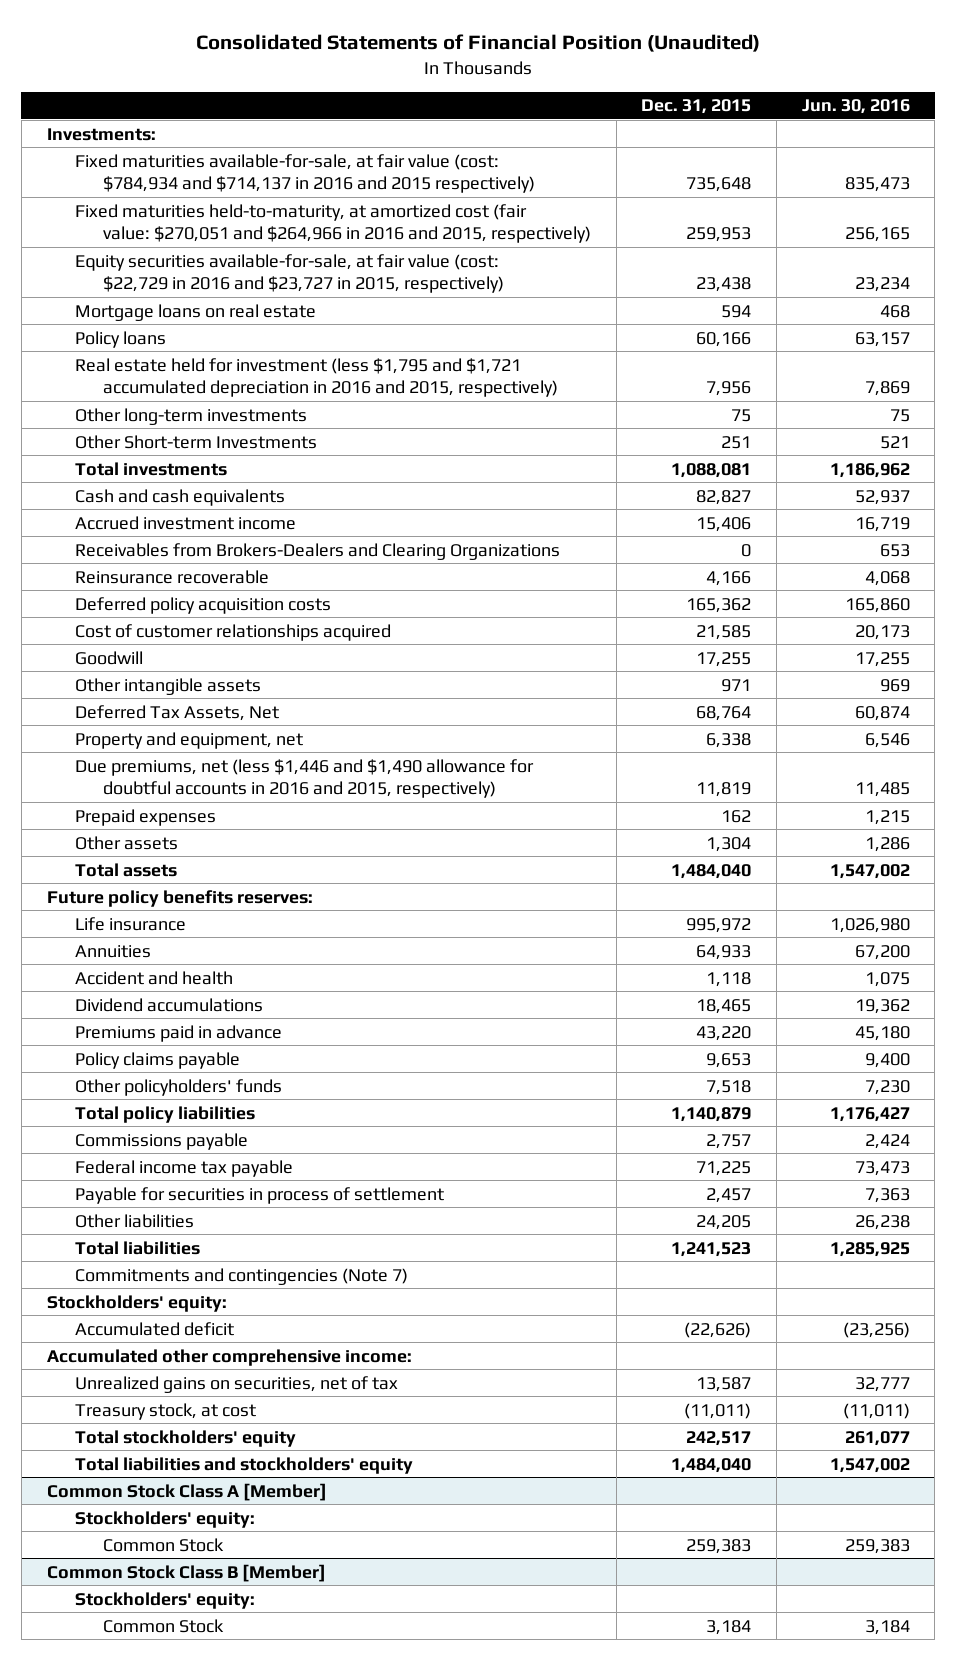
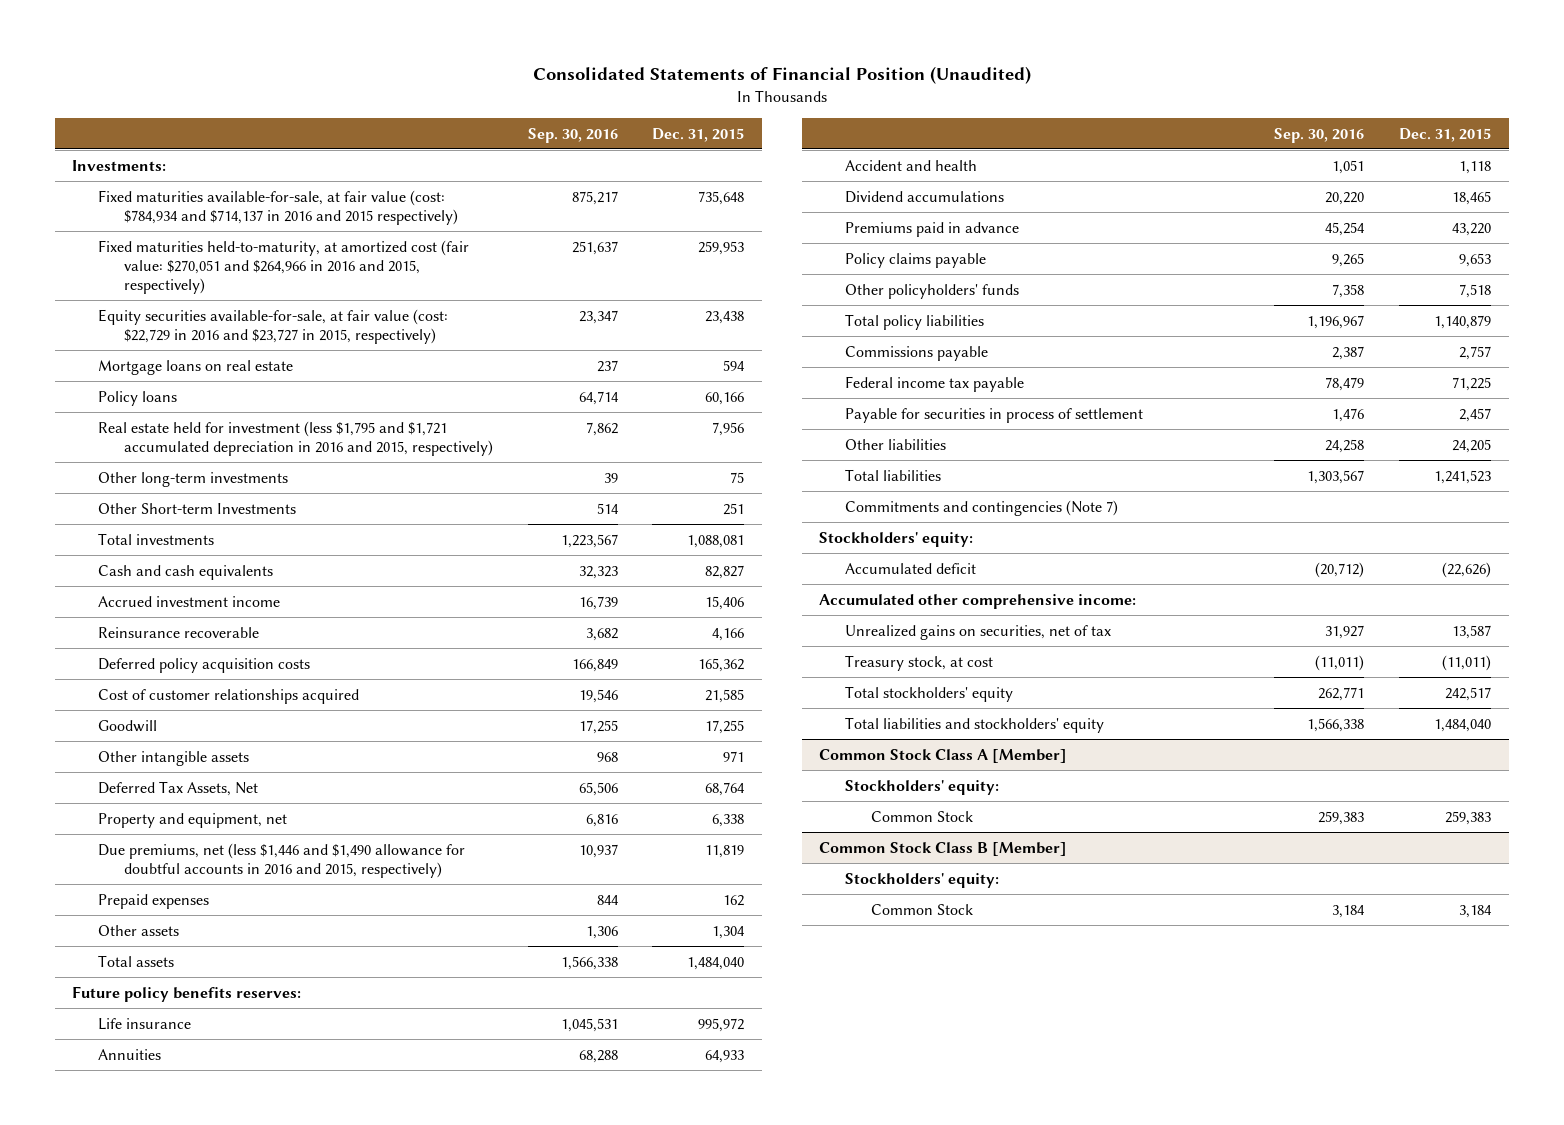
[801,99,910,115] Jun. 30, 2016 -> none
none -> [527,127,618,143] Sep. 30, 2016
[74,542,560,560] Receivables from Brokers-Dealers and Clearing Organizations -> none

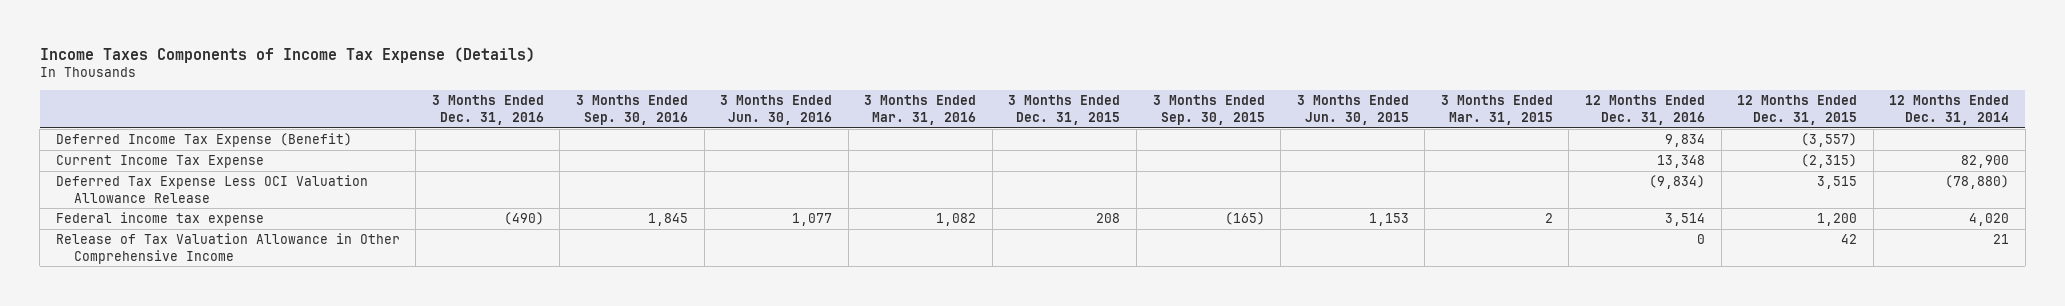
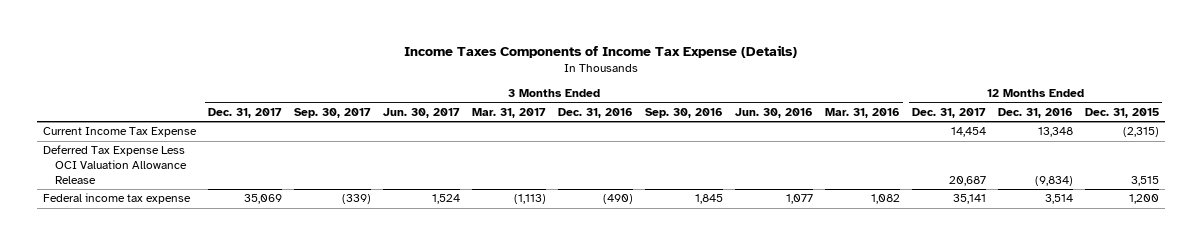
[1008,95,1121,126] 3 Months Ended Dec. 31, 2015 -> none
[1152,95,1265,126] 3 Months Ended Sep. 30, 2015 -> none
[1296,95,1409,126] 3 Months Ended Jun. 30, 2015 -> none
[1440,95,1553,126] 3 Months Ended Mar. 31, 2015 -> none
[1889,95,2010,126] 12 Months Ended Dec. 31, 2014 -> none
none -> [208,107,283,118] Dec. 31, 2017
none -> [294,107,372,118] Sep. 30, 2017
none -> [383,107,461,118] Jun. 30, 2017
none -> [472,107,547,118] Mar. 31, 2017
none -> [912,107,987,118] Dec. 31, 2017
[55,133,352,148] Deferred Income Tax Expense (Benefit) -> none
[55,233,400,264] Release of Tax Valuation Allowance in Other Comprehensive Income -> none

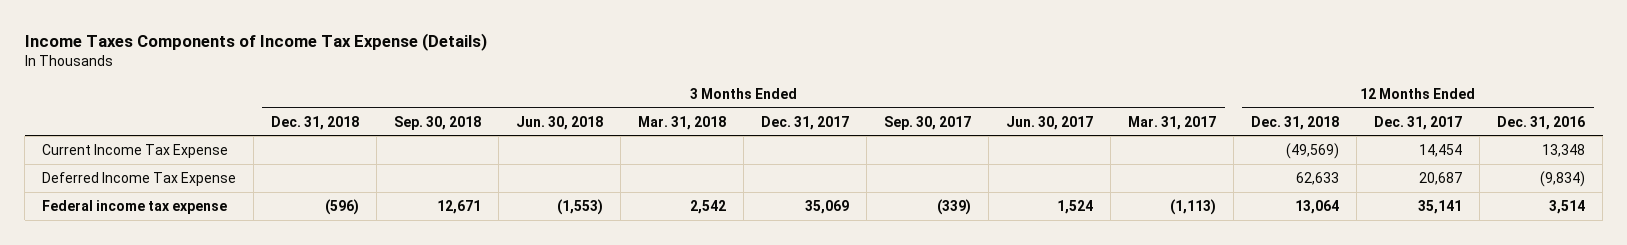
[558,107,634,118] Dec. 31, 2016 -> none
[645,107,724,118] Sep. 30, 2016 -> none
[735,107,814,118] Jun. 30, 2016 -> none
[825,107,901,118] Mar. 31, 2016 -> none
[1085,107,1160,118] Dec. 31, 2015 -> none
none -> [271,115,360,130] Dec. 31, 2018
none -> [394,115,482,130] Sep. 30, 2018
none -> [516,115,604,130] Jun. 30, 2018
none -> [638,115,727,130] Mar. 31, 2018
none -> [1251,115,1340,130] Dec. 31, 2018
[43,145,188,185] Deferred Tax Expense Less OCI Valuation Allowance Release -> [42,171,237,186] Deferred Income Tax Expense

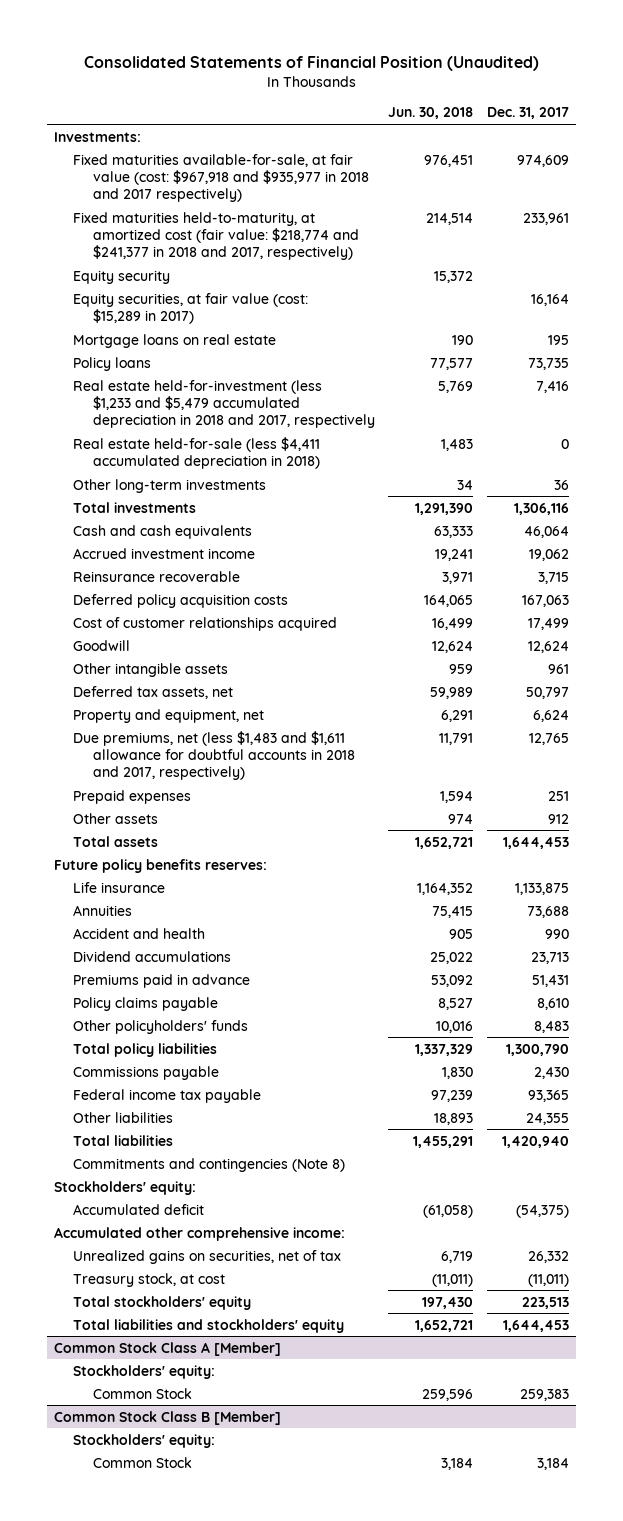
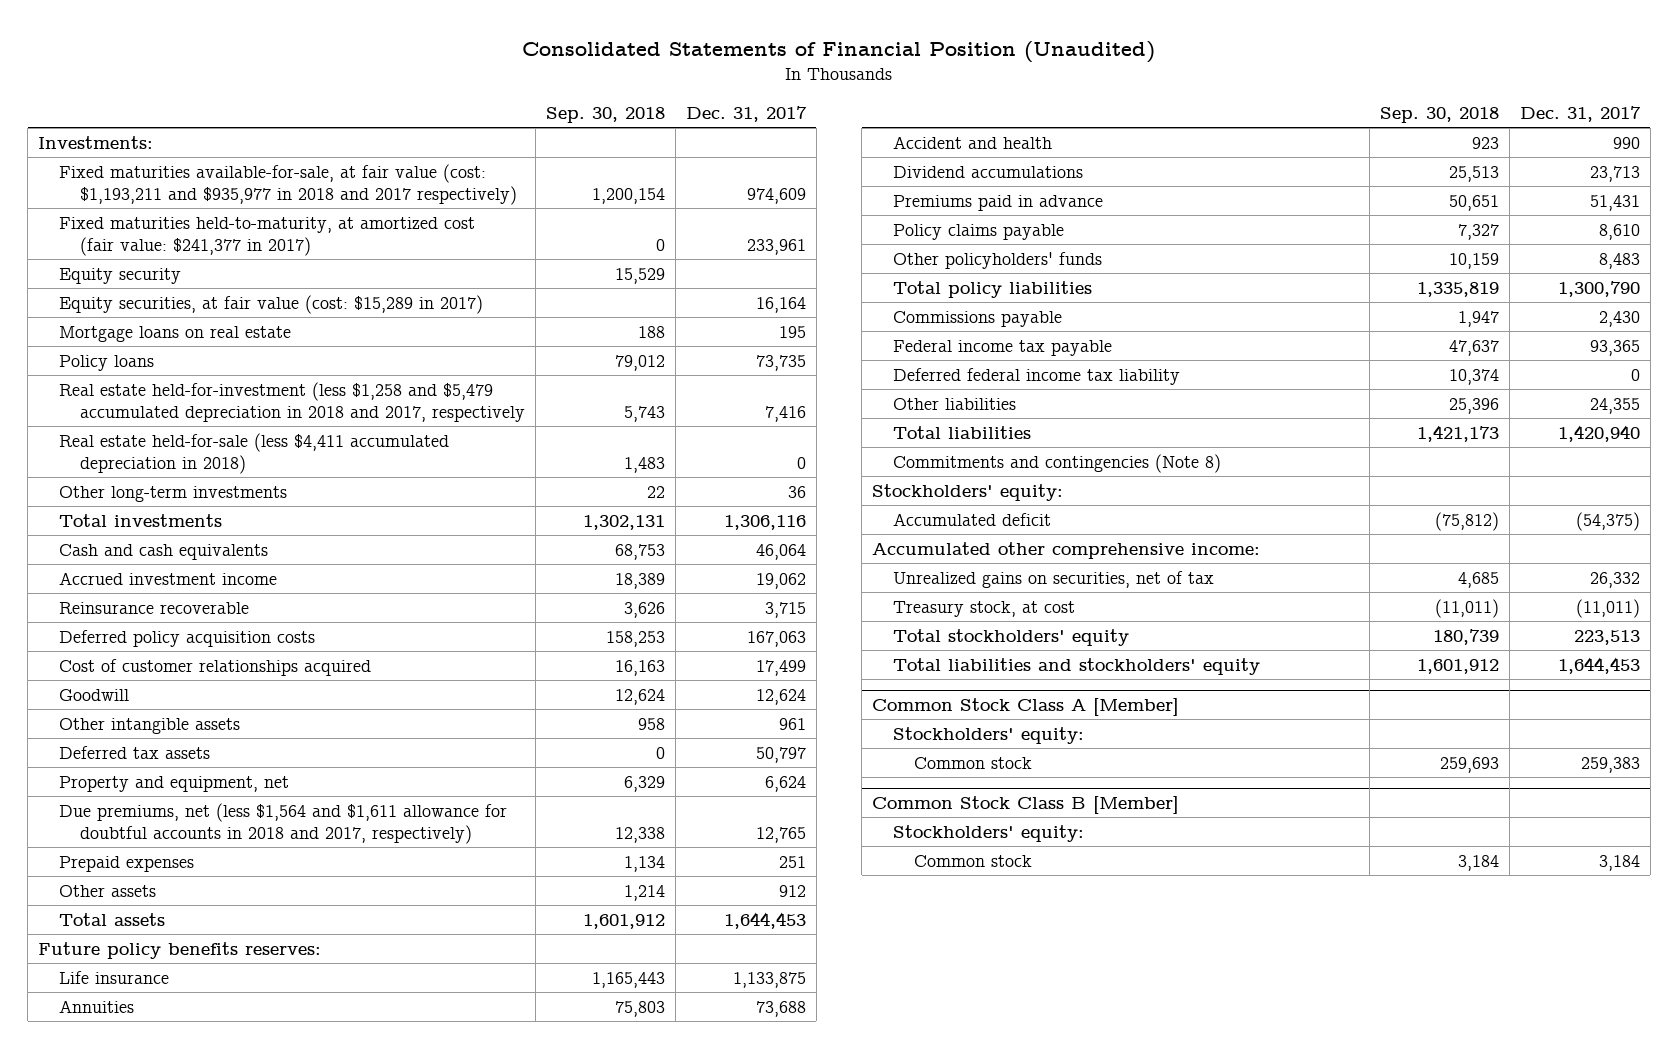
[388,107,474,120] Jun. 30, 2018 -> none
none -> [545,107,665,124] Sep. 30, 2018
[73,153,369,203] Fixed maturities available-for-sale, at fair value (cost: $967,918 and $935,977 in 2018 and 2017 respectively) -> [59,163,518,205] Fixed maturities available-for-sale, at fair value (cost: $1,193,211 and $935,977 in 2018 and 2017 respectively)
[73,211,359,261] Fixed maturities held-to-maturity, at amortized cost (fair value: $218,774 and $241,377 in 2018 and 2017, respectively) -> [59,216,476,256] Fixed maturities held-to-maturity, at amortized cost (fair value: $241,377 in 2017)
[73,379,375,429] Real estate held-for-investment (less $1,233 and $5,479 accumulated depreciation in 2018 and 2017, respectively -> [59,381,526,422] Real estate held-for-investment (less $1,258 and $5,479 accumulated depreciation in 2018 and 2017, respectively
[73,685,234,699] Deferred tax assets, net -> [59,745,211,759] Deferred tax assets
[73,730,355,781] Due premiums, net (less $1,483 and $1,611 allowance for doubtful accounts in 2018 and 2017, respectively) -> [59,802,508,844] Due premiums, net (less $1,564 and $1,611 allowance for doubtful accounts in 2018 and 2017, respectively)
none -> [893,367,1181,385] Deferred federal income tax liability
[92,1387,192,1399] Common Stock -> [914,756,1033,769] Common stock
[92,1456,192,1468] Common Stock -> [914,854,1033,867] Common stock

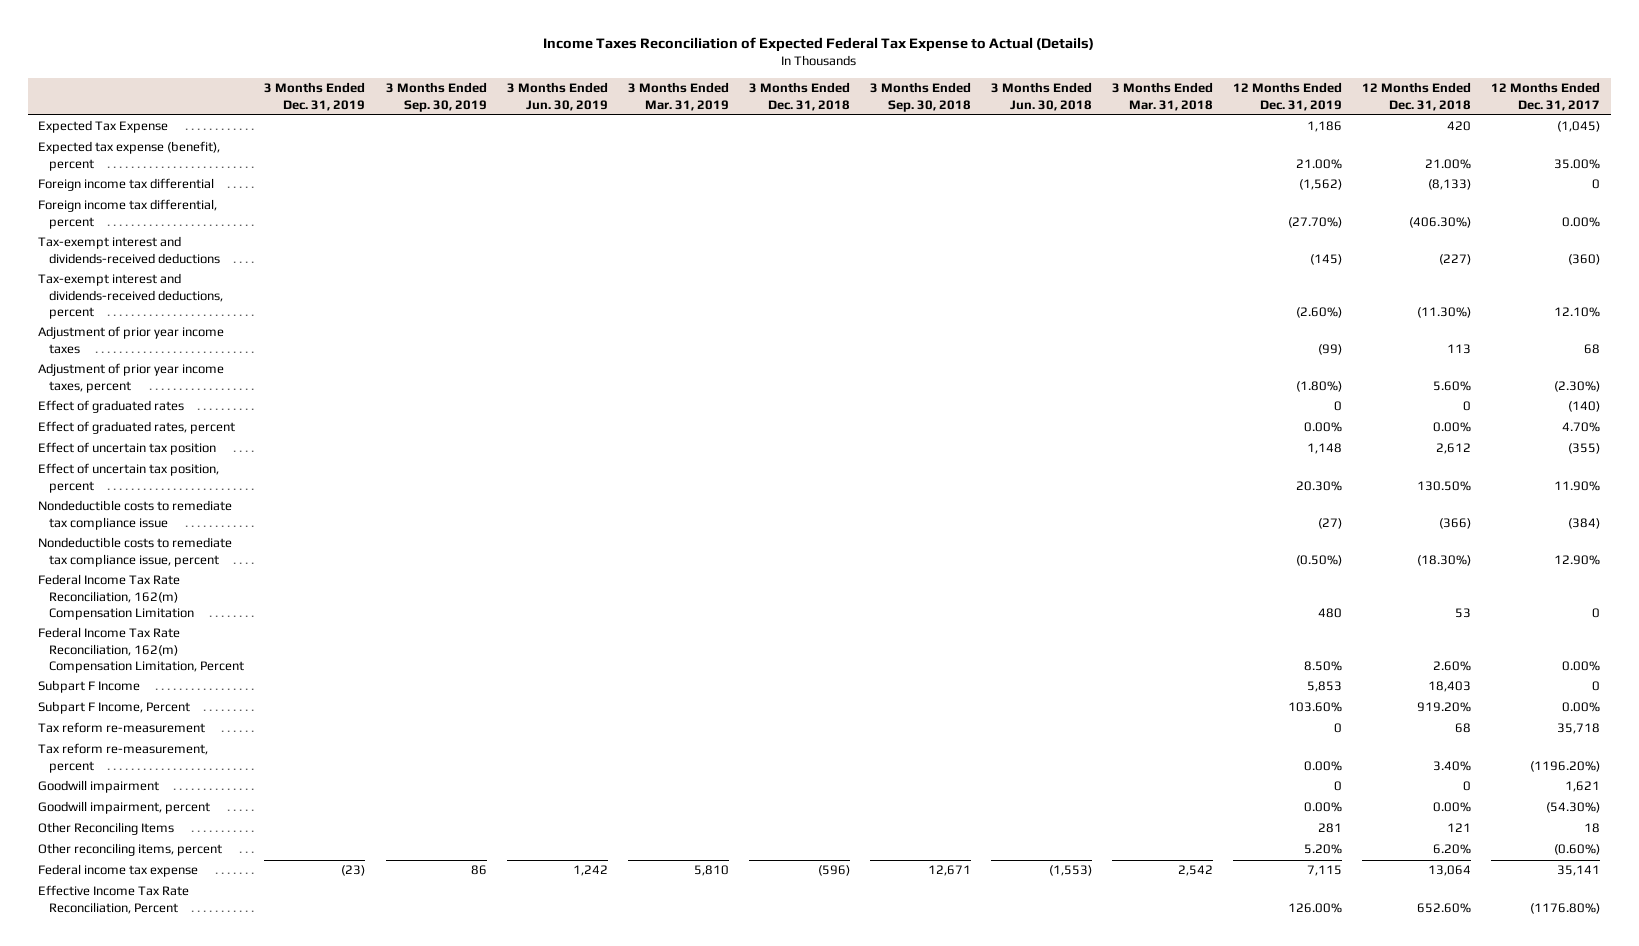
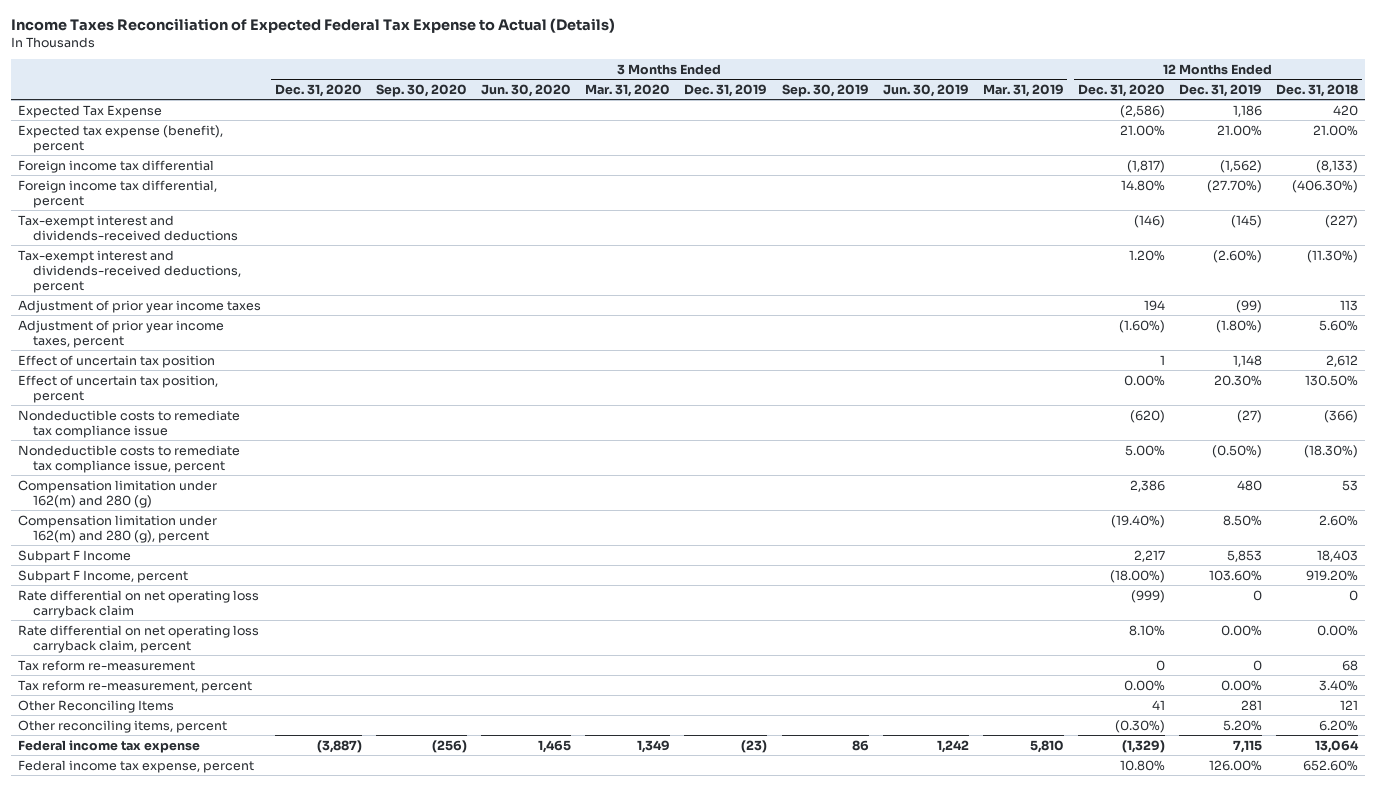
[748,82,850,111] 3 Months Ended Dec. 31, 2018 -> none
[869,82,971,112] 3 Months Ended Sep. 30, 2018 -> none
[991,82,1093,111] 3 Months Ended Jun. 30, 2018 -> none
[1112,82,1214,111] 3 Months Ended Mar. 31, 2018 -> none
[1491,82,1601,111] 12 Months Ended Dec. 31, 2017 -> none
none -> [274,83,362,97] Dec. 31, 2020
none -> [376,83,468,97] Sep. 30, 2020
none -> [481,83,572,97] Jun. 30, 2020
none -> [585,83,671,97] Mar. 31, 2020
none -> [1077,83,1165,97] Dec. 31, 2020
[38,400,185,414] Effect of graduated rates -> none
[38,421,236,435] Effect of graduated rates, percent -> none
[38,574,195,620] Federal Income Tax Rate Reconciliation, 162(m) Compensation Limitation -> [17,479,217,508] Compensation limitation under 162(m) and 280 (g)
[38,627,245,673] Federal Income Tax Rate Reconciliation, 162(m) Compensation Limitation, Percent -> [17,514,217,543] Compensation limitation under 162(m) and 280 (g), percent
[38,701,191,715] Subpart F Income, Percent -> [17,569,188,583] Subpart F Income, percent
none -> [17,589,259,618] Rate differential on net operating loss carryback claim
none -> [17,624,259,653] Rate differential on net operating loss carryback claim, percent
[38,780,160,794] Goodwill impairment -> none
[38,801,211,815] Goodwill impairment, percent -> none
[38,885,190,914] Effective Income Tax Rate Reconciliation, Percent -> [17,759,254,773] Federal income tax expense, percent

